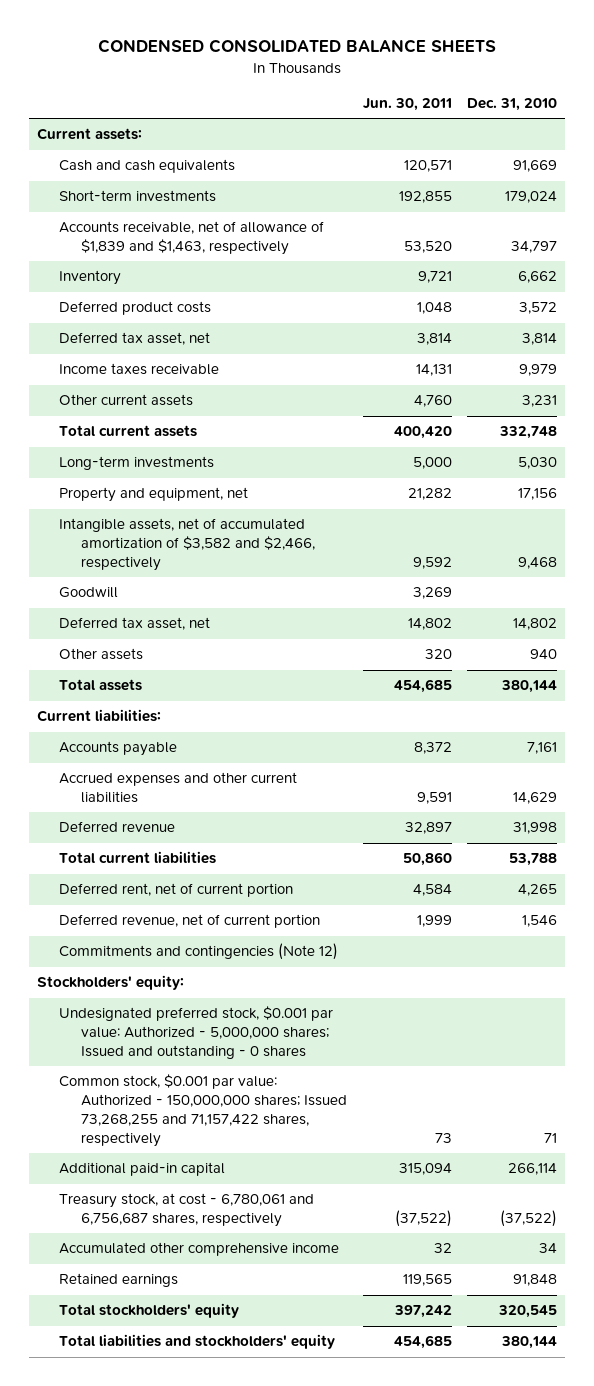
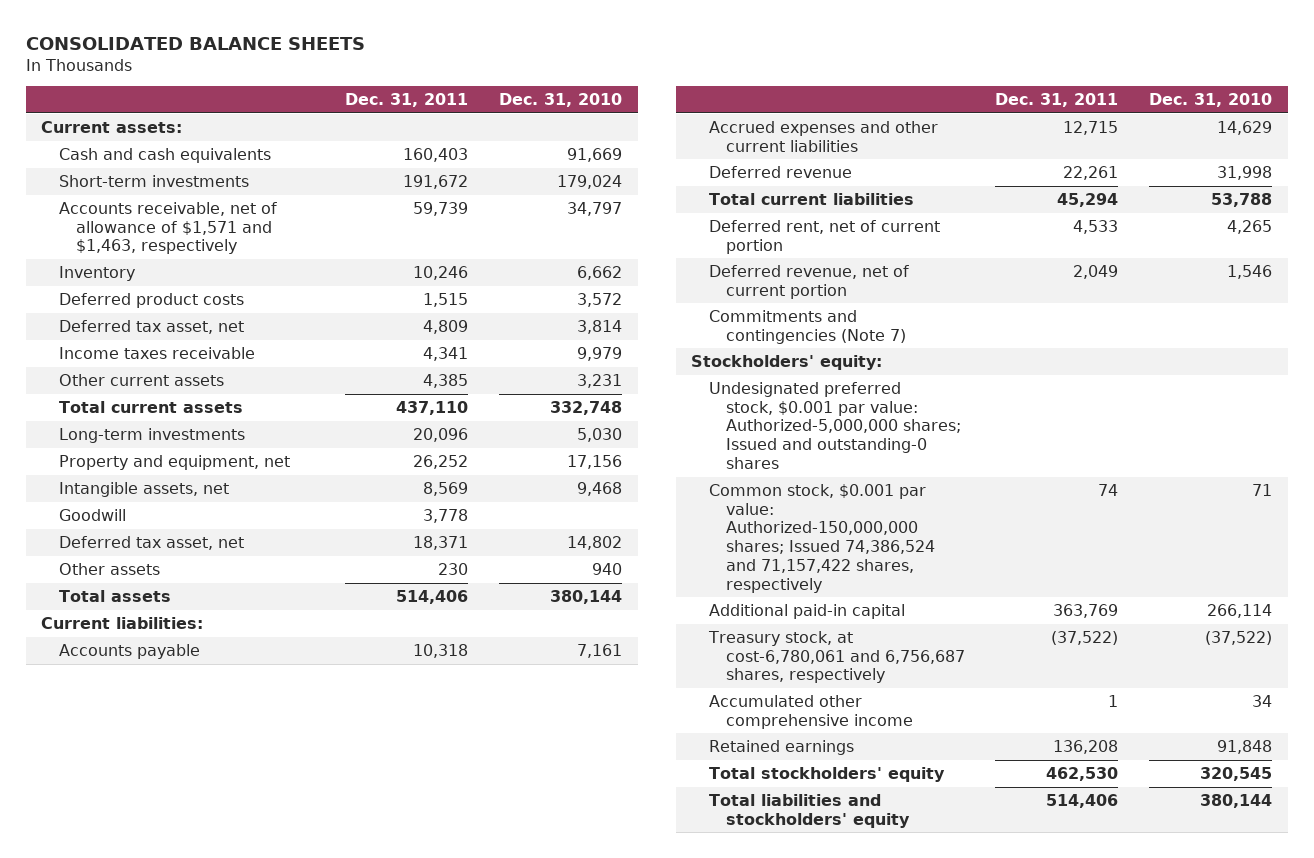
[98,39,497,54] CONDENSED CONSOLIDATED BALANCE SHEETS -> [26,36,366,50] CONSOLIDATED BALANCE SHEETS
[362,97,452,111] Jun. 30, 2011 -> none
none -> [345,93,469,108] Dec. 31, 2011
[59,221,325,256] Accounts receivable, net of allowance of $1,839 and $1,463, respectively -> [58,201,277,255] Accounts receivable, net of allowance of $1,571 and $1,463, respectively
[59,518,316,572] Intangible assets, net of accumulated amortization of $3,582 and $2,466, respectively -> [58,481,229,497] Intangible assets, net
[59,943,339,961] Commitments and contingencies (Note 12) -> [708,309,906,344] Commitments and contingencies (Note 7)
[59,1006,334,1060] Undesignated preferred stock, $0.001 par value: Authorized - 5,000,000 shares; Issued and outstanding - 0 shares -> [708,381,961,469] Undesignated preferred stock, $0.001 par value: Authorized-5,000,000 shares; Issued and outstanding-0 shares
[59,1074,348,1148] Common stock, $0.001 par value: Authorized - 150,000,000 shares; Issued 73,268,255 and 71,157,422 shares, respectively -> [708,483,935,593] Common stock, $0.001 par value: Authorized-150,000,000 shares; Issued 74,386,524 and 71,157,422 shares, respectively
[59,1193,315,1228] Treasury stock, at cost - 6,780,061 and 6,756,687 shares, respectively -> [707,630,965,684] Treasury stock, at cost-6,780,061 and 6,756,687 shares, respectively

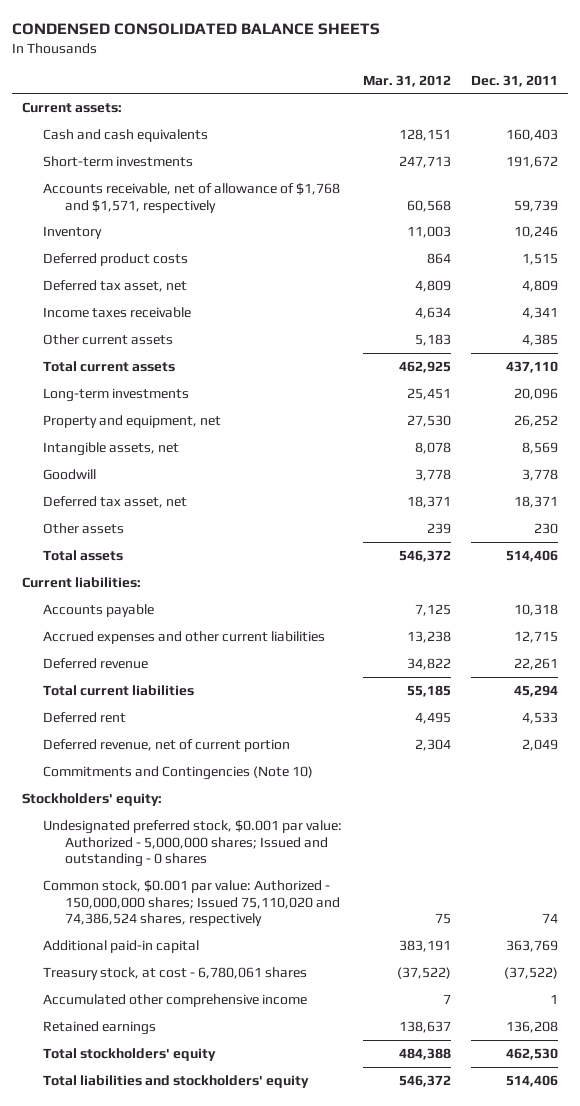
[26,36,366,50] CONSOLIDATED BALANCE SHEETS -> [12,22,381,35] CONDENSED CONSOLIDATED BALANCE SHEETS
[499,93,623,108] Dec. 31, 2010 -> none
none -> [362,74,451,87] Mar. 31, 2012
[58,201,277,255] Accounts receivable, net of allowance of $1,571 and $1,463, respectively -> [43,182,341,213] Accounts receivable, net of allowance of $1,768 and $1,571, respectively
[708,219,940,254] Deferred rent, net of current portion -> [43,711,127,723] Deferred rent
[708,309,906,344] Commitments and contingencies (Note 7) -> [43,765,314,780] Commitments and Contingencies (Note 10)
[708,381,961,469] Undesignated preferred stock, $0.001 par value: Authorized-5,000,000 shares; Issued and outstanding-0 shares -> [43,819,343,868] Undesignated preferred stock, $0.001 par value: Authorized - 5,000,000 shares; Issued and outstanding - 0 shares
[708,483,935,593] Common stock, $0.001 par value: Authorized-150,000,000 shares; Issued 74,386,524 and 71,157,422 shares, respectively -> [43,879,340,927] Common stock, $0.001 par value: Authorized - 150,000,000 shares; Issued 75,110,020 and 74,386,524 shares, respectively
[707,630,965,684] Treasury stock, at cost-6,780,061 and 6,756,687 shares, respectively -> [43,966,308,980] Treasury stock, at cost - 6,780,061 shares

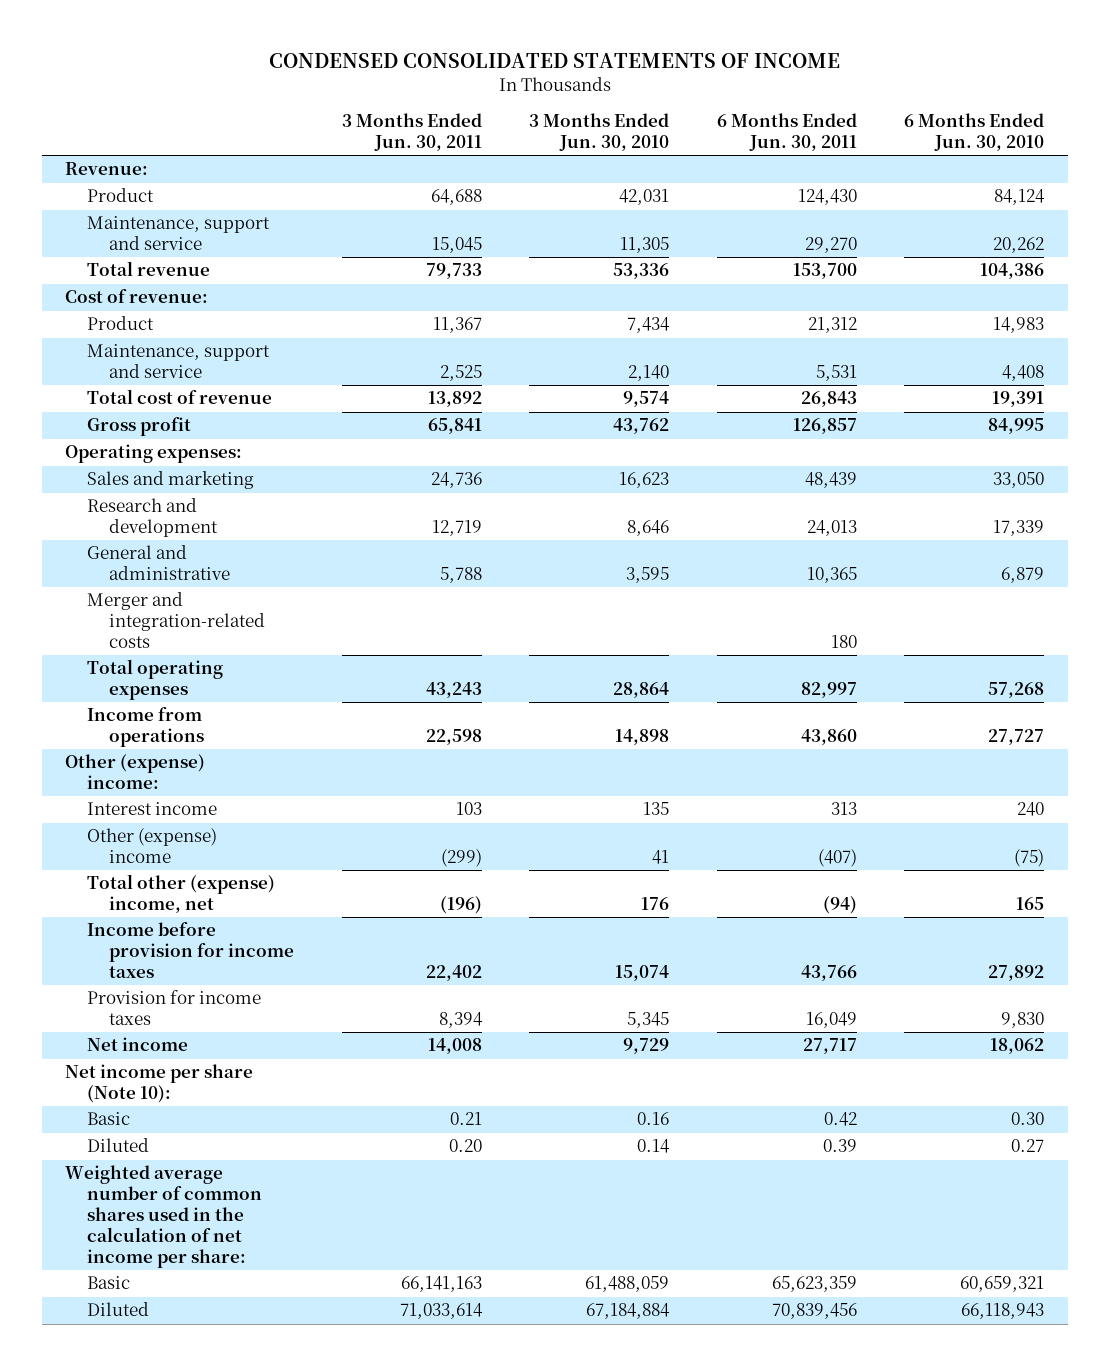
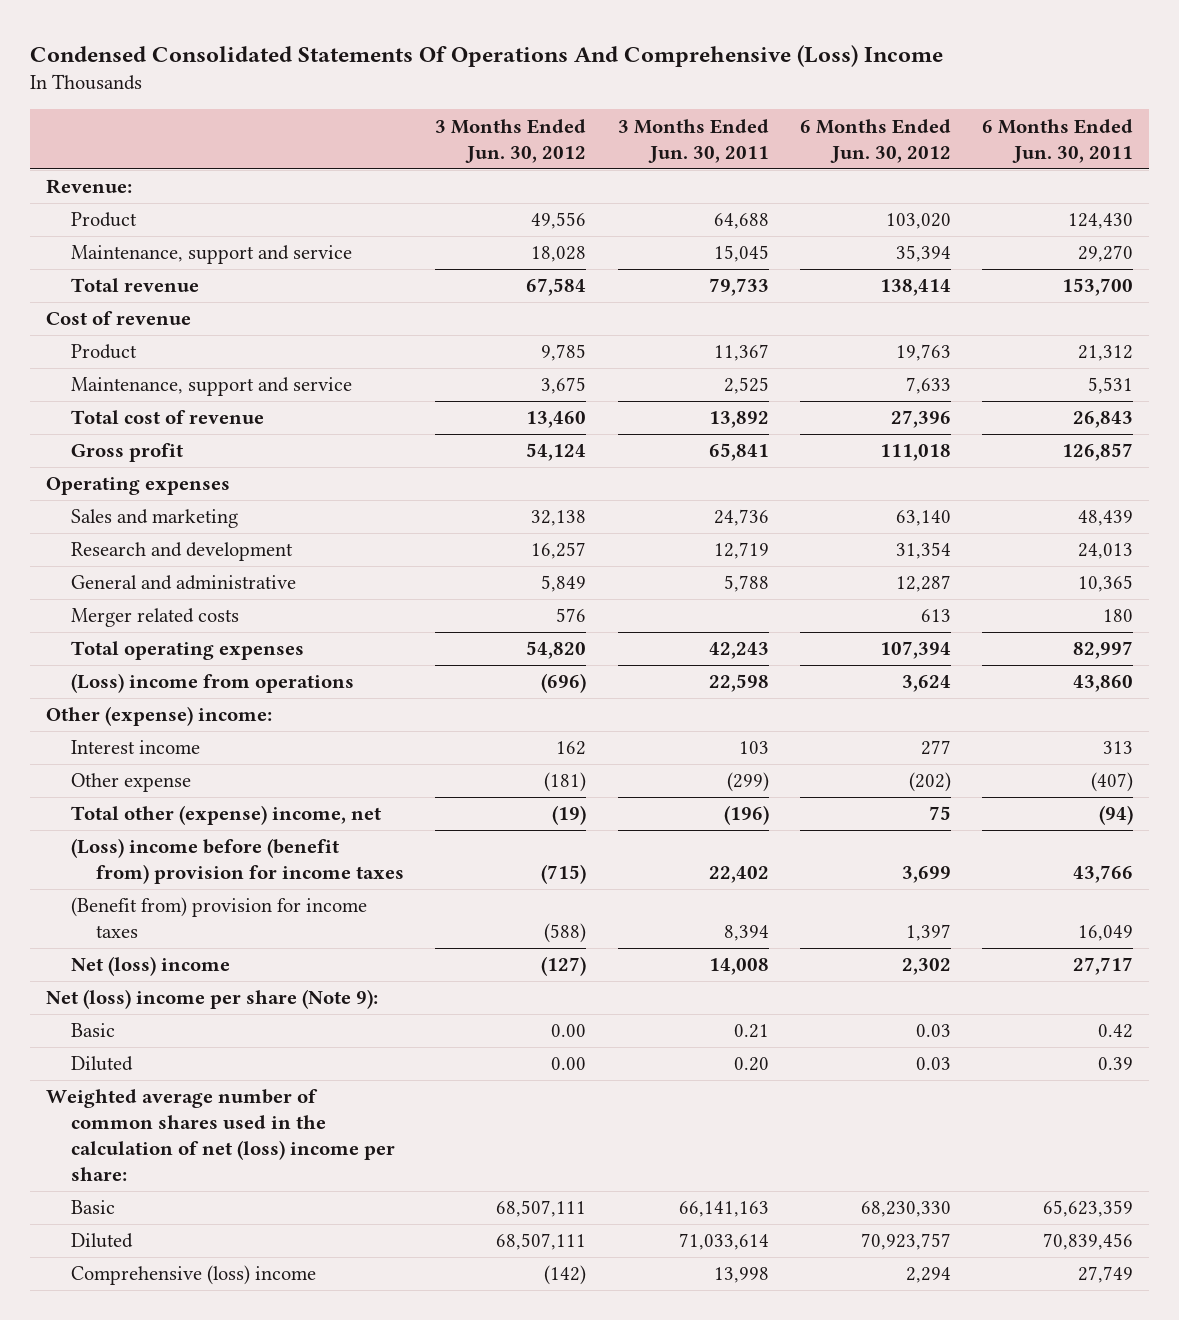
[268,53,840,69] CONDENSED CONSOLIDATED STATEMENTS OF INCOME -> [30,44,944,67] Condensed Consolidated Statements Of Operations And Comprehensive (Loss) Income
[529,113,670,152] 3 Months Ended Jun. 30, 2010 -> none
[904,113,1045,152] 6 Months Ended Jun. 30, 2010 -> none
none -> [435,118,587,163] 3 Months Ended Jun. 30, 2012
none -> [800,118,952,163] 6 Months Ended Jun. 30, 2012
[65,289,209,304] Cost of revenue: -> [45,311,191,326] Cost of revenue
[65,444,243,464] Operating expenses: -> [45,477,230,496] Operating expenses
[87,592,266,649] Merger and integration-related costs -> [70,608,239,628] Merger related costs
[425,682,482,699] 43,243 -> [708,642,769,660] 42,243
[87,707,205,748] Income from operations -> [70,673,354,694] (Loss) income from operations
[87,828,218,864] Other (expense) income -> [70,773,191,793] Other expense
[87,922,295,979] Income before provision for income taxes -> [70,838,404,885] (Loss) income before (benefit from) provision for income taxes
[87,990,262,1026] Provision for income taxes -> [70,897,367,939] (Benefit from) provision for income taxes
[87,1037,189,1052] Net income -> [70,956,230,977] Net (loss) income
[65,1064,254,1104] Net income per share (Note 10): -> [45,989,378,1010] Net (loss) income per share (Note 9):
[65,1165,263,1268] Weighted average number of common shares used in the calculation of net income per share: -> [45,1089,395,1182] Weighted average number of common shares used in the calculation of net (loss) income per share:
none -> [70,1265,316,1286] Comprehensive (loss) income

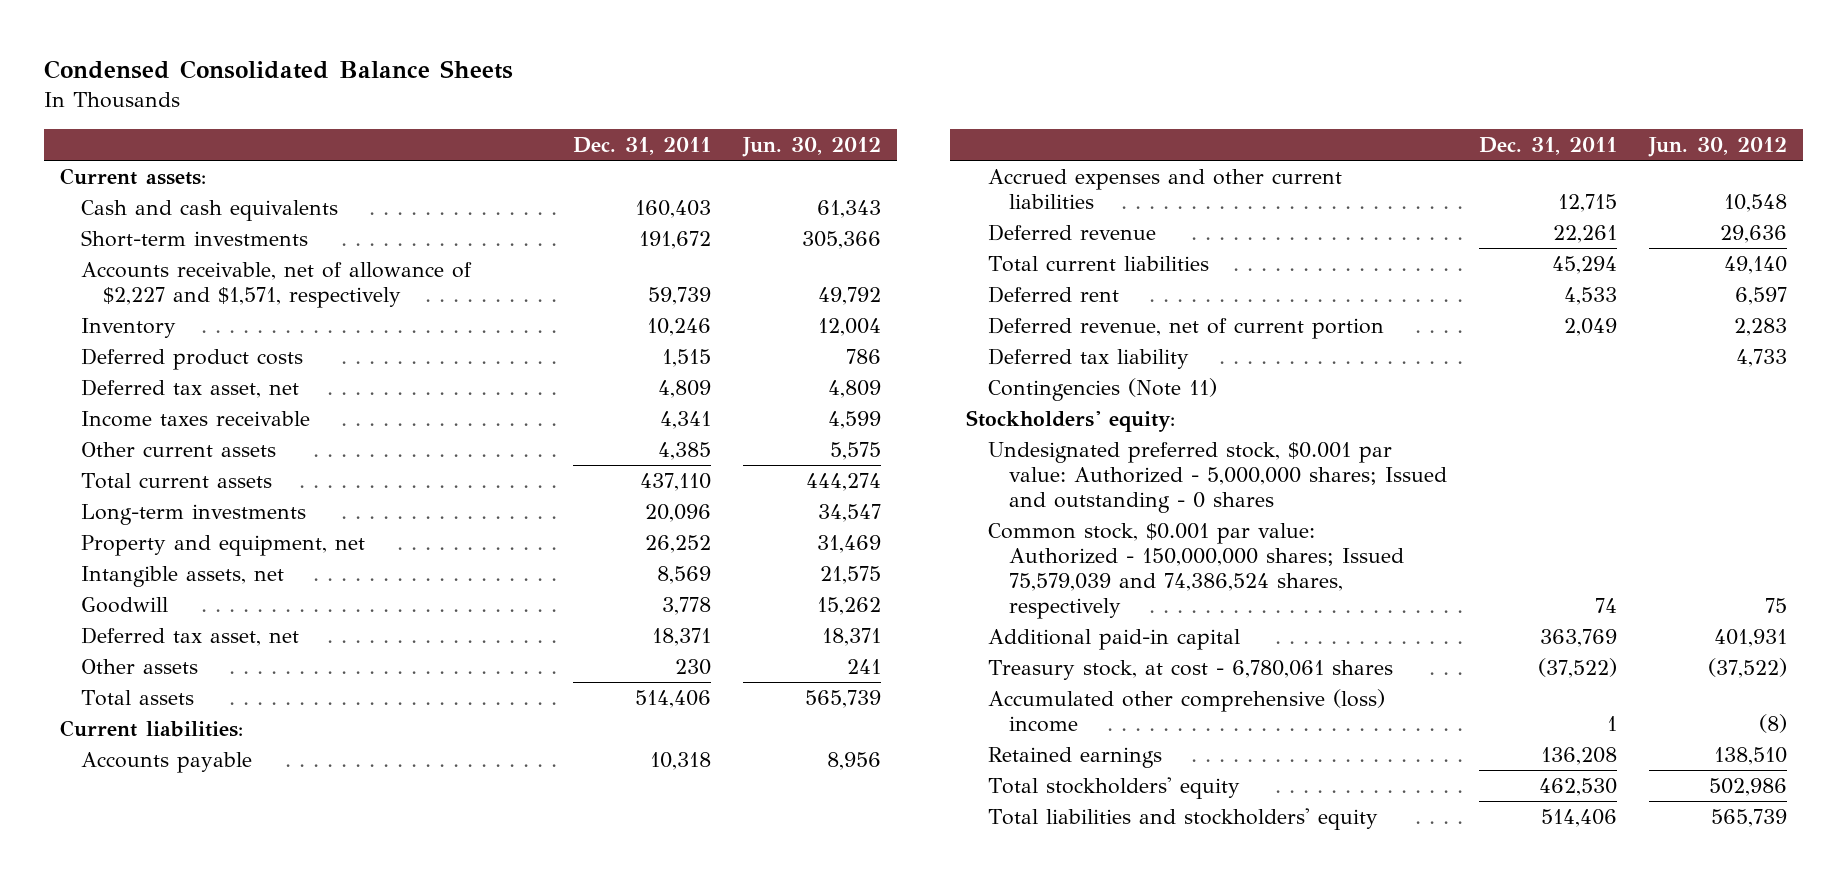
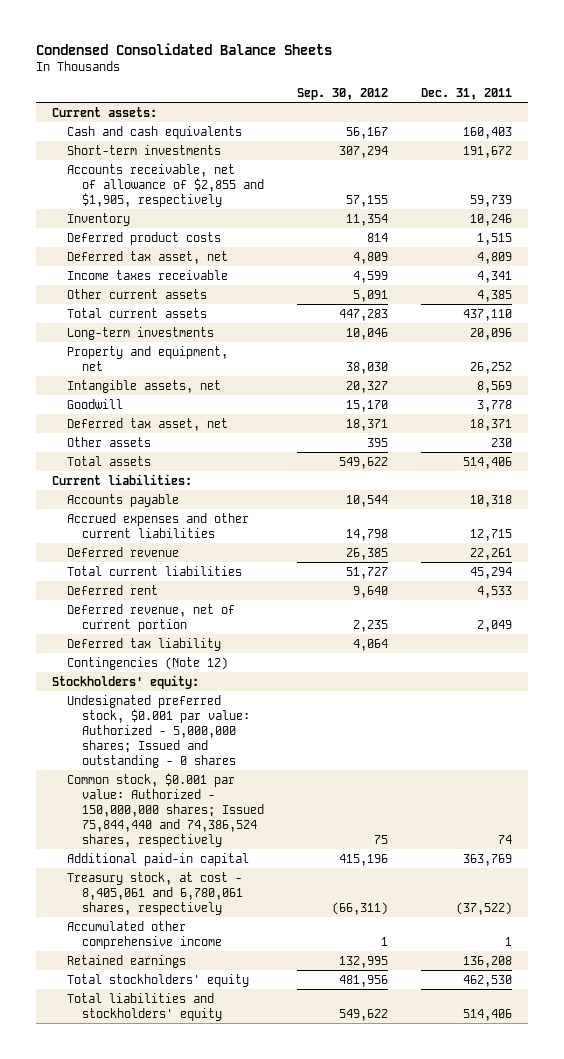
[741,136,881,157] Jun. 30, 2012 -> none
none -> [296,88,388,101] Sep. 30, 2012
[81,262,473,309] Accounts receivable, net of allowance of $2,227 and $1,571, respectively -> [67,163,265,208] Accounts receivable, net of allowance of $2,855 and $1,905, respectively
[987,378,1217,402] Contingencies (Note 11) -> [67,656,229,670] Contingencies (Note 12)
[987,523,1404,620] Common stock, $0.001 par value: Authorized - 150,000,000 shares; Issued 75,579,039 and 74,386,524 shares, respectively -> [67,772,265,848] Common stock, $0.001 par value: Authorized - 150,000,000 shares; Issued 75,844,440 and 74,386,524 shares, respectively
[987,660,1393,681] Treasury stock, at cost - 6,780,061 shares -> [67,871,244,916] Treasury stock, at cost - 8,405,061 and 6,780,061 shares, respectively
[987,689,1385,733] Accumulated other comprehensive (loss) income -> [67,920,223,949] Accumulated other comprehensive income

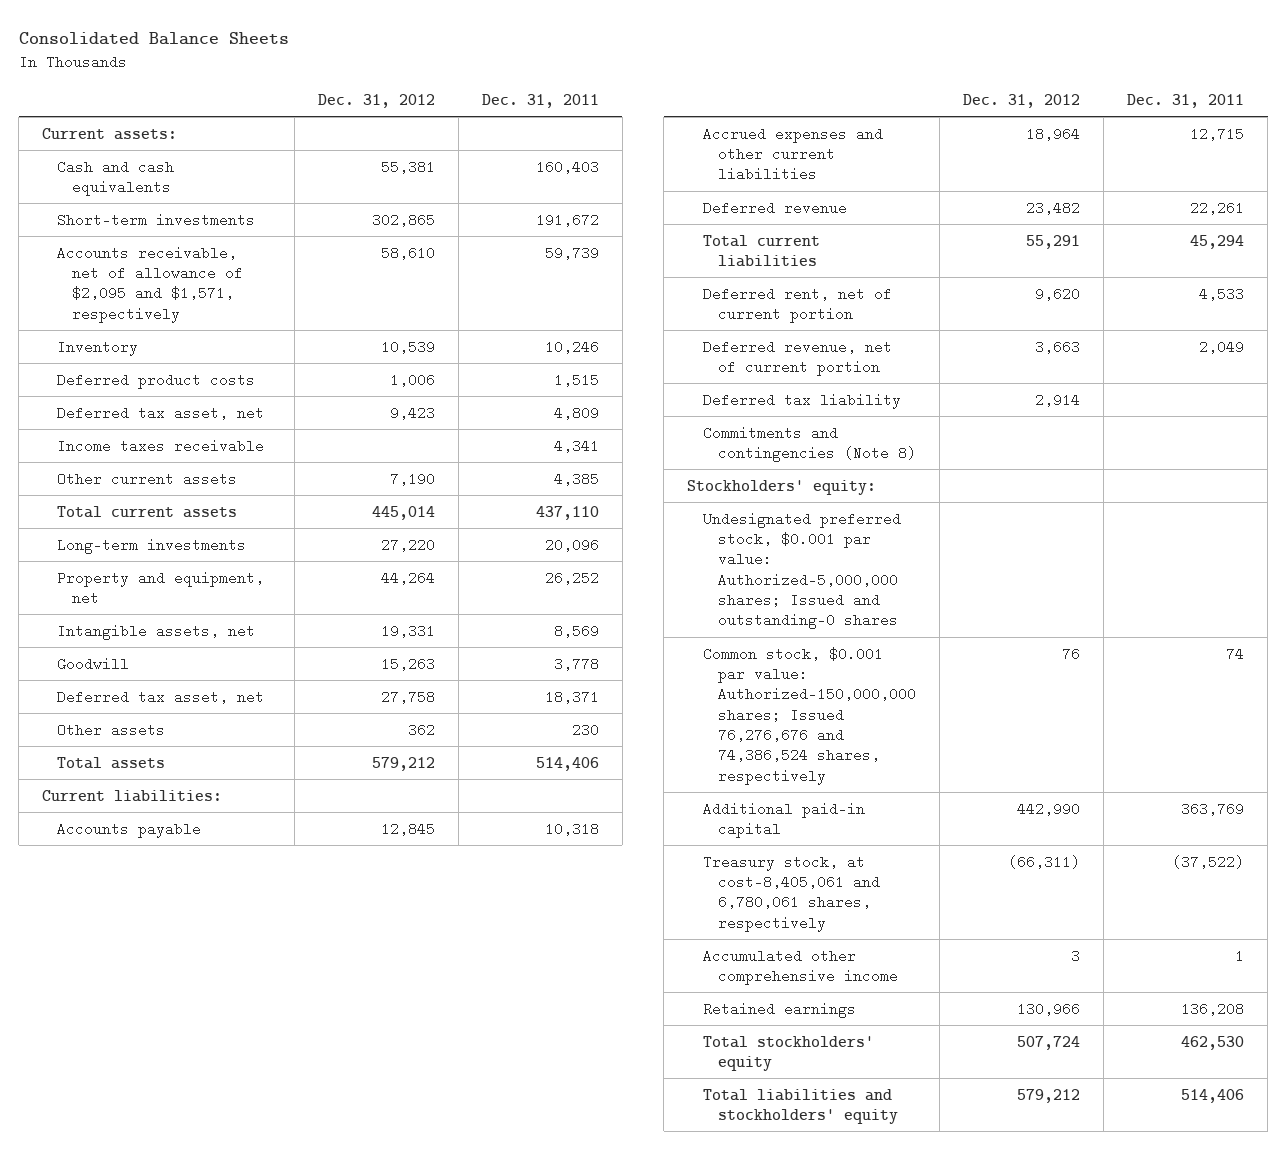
[35,42,332,55] Condensed Consolidated Balance Sheets -> [18,32,289,46] Consolidated Balance Sheets
[296,88,388,101] Sep. 30, 2012 -> none
none -> [317,94,435,109] Dec. 31, 2012
[67,163,265,208] Accounts receivable, net of allowance of $2,855 and $1,905, respectively -> [57,245,244,323] Accounts receivable, net of allowance of $2,095 and $1,571, respectively
[67,584,159,595] Deferred rent -> [702,286,892,323] Deferred rent, net of current portion
[67,656,229,670] Contingencies (Note 12) -> [702,425,916,462] Commitments and contingencies (Note 8)
[67,694,251,769] Undesignated preferred stock, $0.001 par value: Authorized - 5,000,000 shares; Issued and outstanding - 0 shares -> [702,511,901,630] Undesignated preferred stock, $0.001 par value: Authorized-5,000,000 shares; Issued and outstanding-0 shares
[67,772,265,848] Common stock, $0.001 par value: Authorized - 150,000,000 shares; Issued 75,844,440 and 74,386,524 shares, respectively -> [702,646,916,785] Common stock, $0.001 par value: Authorized-150,000,000 shares; Issued 76,276,676 and 74,386,524 shares, respectively
[67,871,244,916] Treasury stock, at cost - 8,405,061 and 6,780,061 shares, respectively -> [702,854,880,932] Treasury stock, at cost-8,405,061 and 6,780,061 shares, respectively

